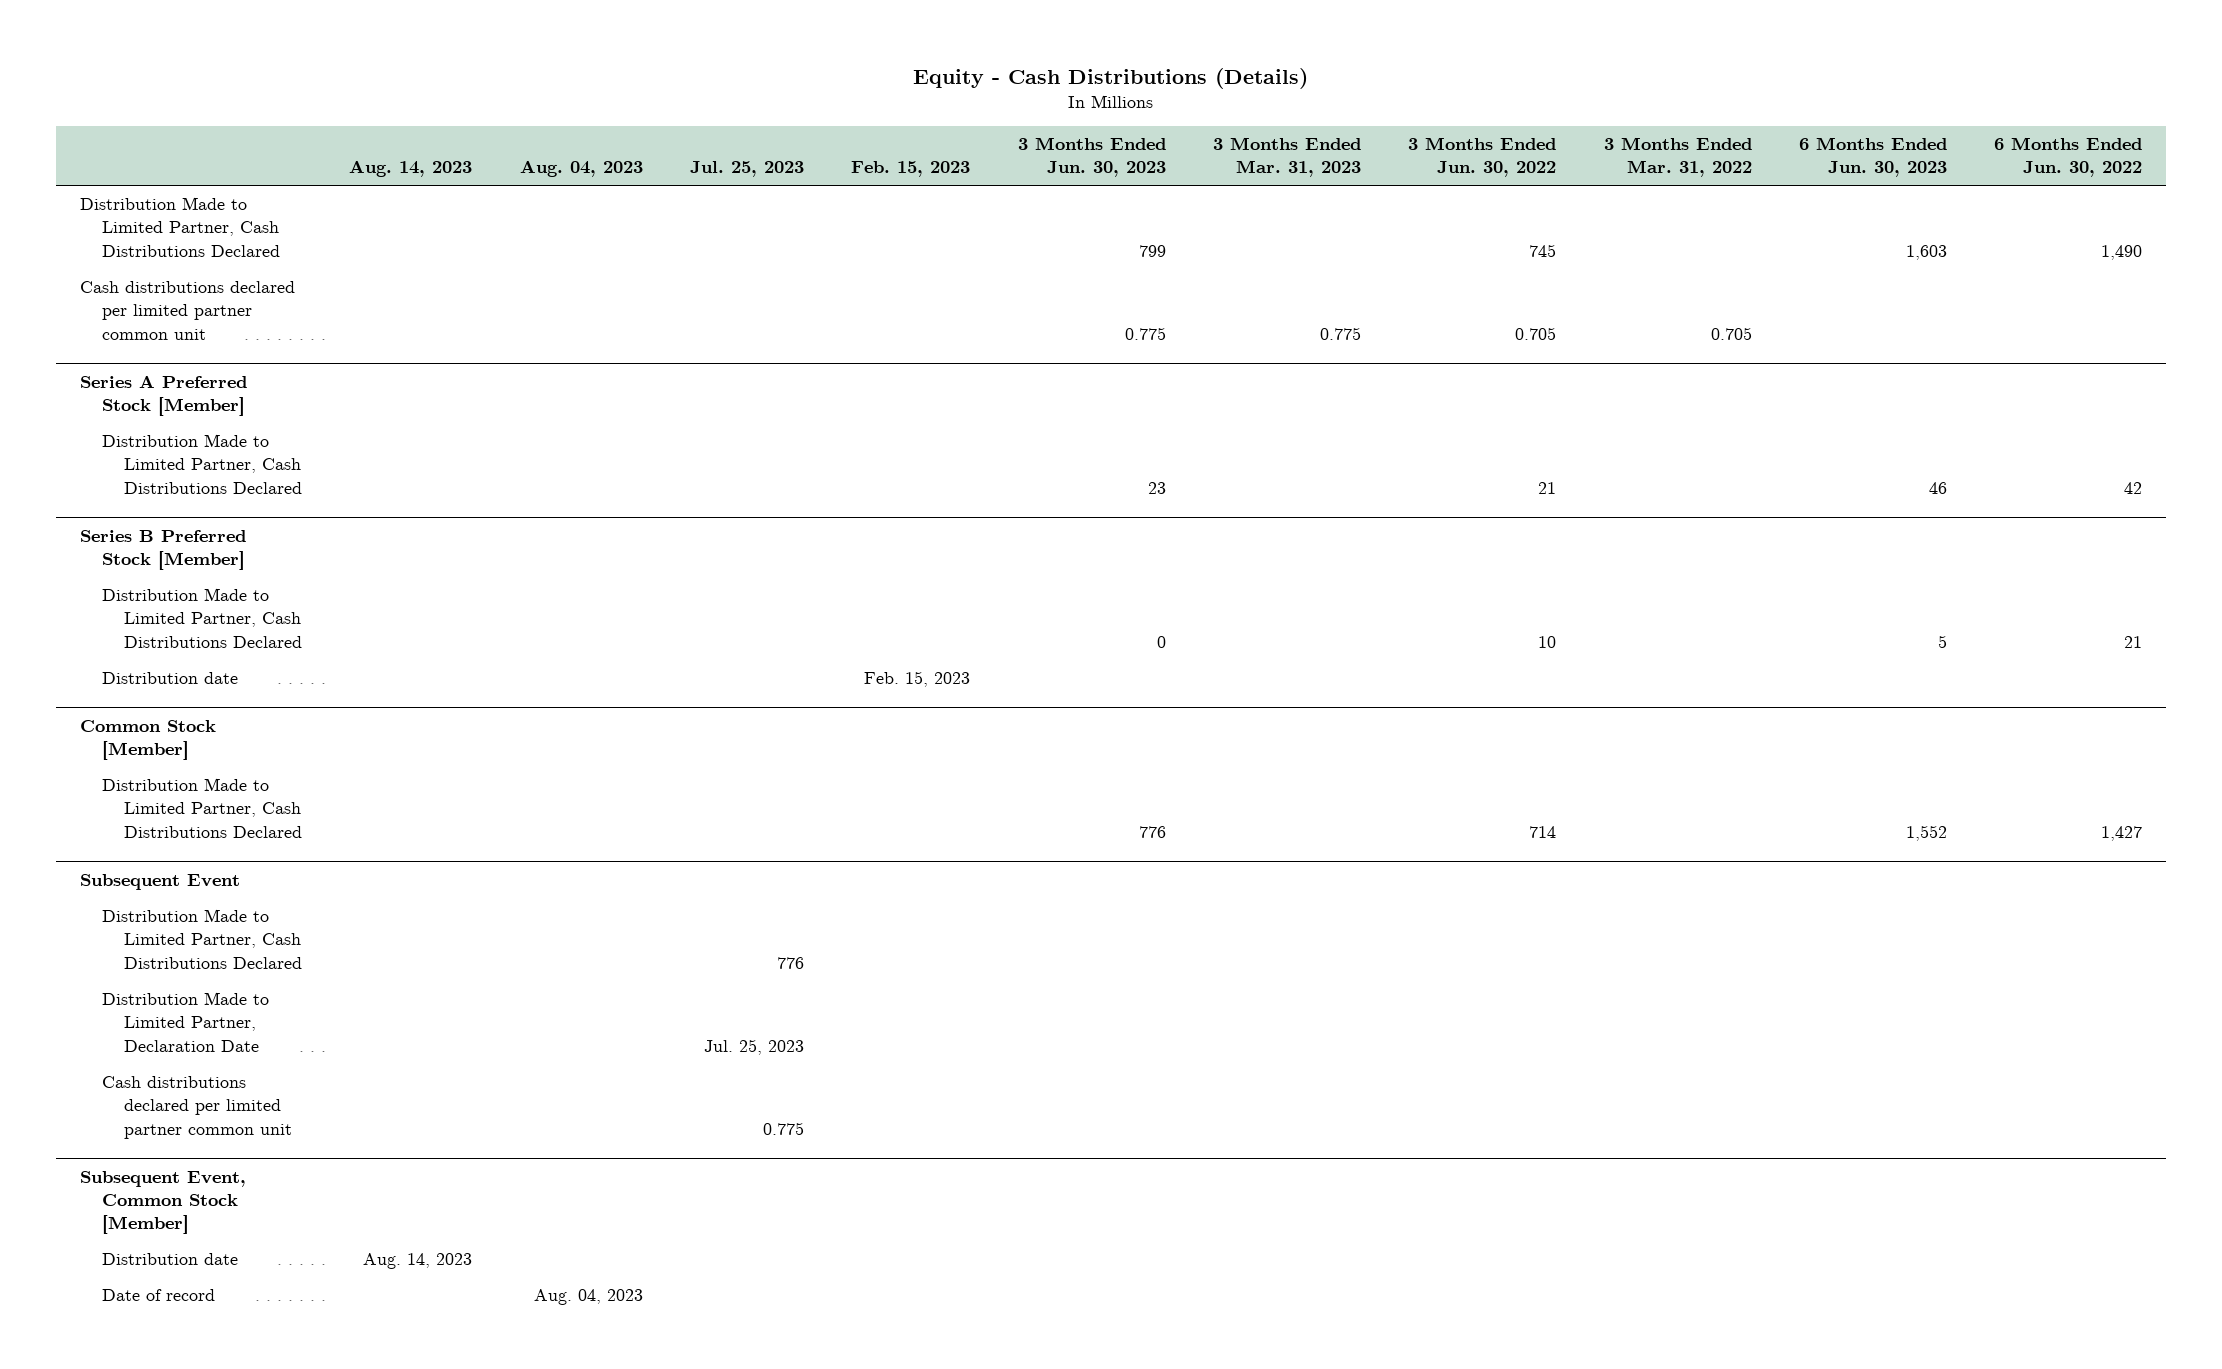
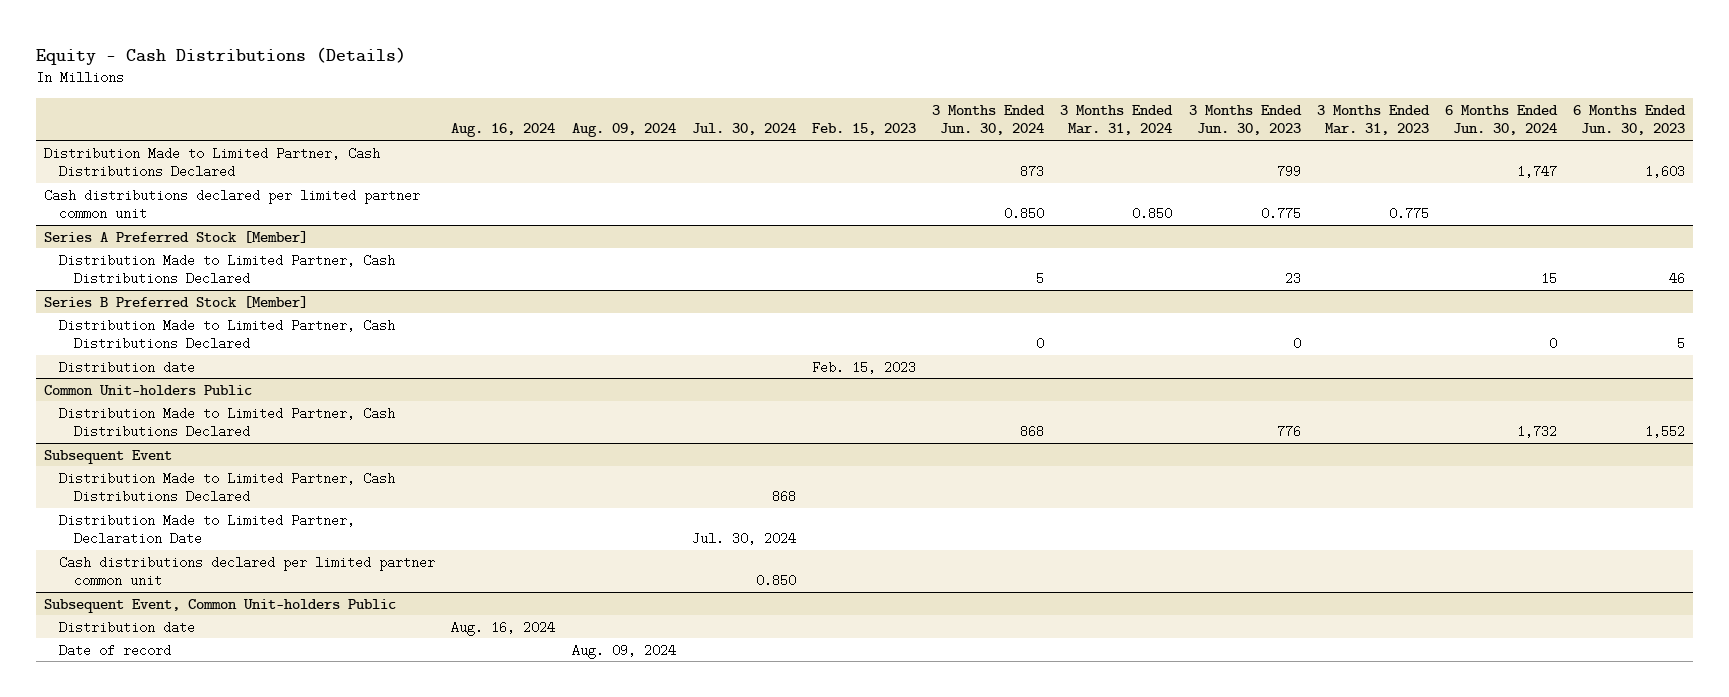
[349,160,473,178] Aug. 14, 2023 -> none
[519,160,643,178] Aug. 04, 2023 -> none
[690,161,805,178] Jul. 25, 2023 -> none
[1408,137,1557,178] 3 Months Ended Jun. 30, 2022 -> none
[1603,137,1752,178] 3 Months Ended Mar. 31, 2022 -> none
[1994,137,2143,178] 6 Months Ended Jun. 30, 2022 -> none
none -> [451,123,556,138] Aug. 16, 2024
none -> [571,123,676,138] Aug. 09, 2024
none -> [691,123,796,136] Jul. 30, 2024
none -> [932,104,1046,136] 3 Months Ended Jun. 30, 2024
none -> [1060,104,1174,136] 3 Months Ended Mar. 31, 2024
none -> [1445,104,1559,136] 6 Months Ended Jun. 30, 2024
[79,719,216,760] Common Stock [Member] -> [44,384,253,395] Common Unit-holders Public
[79,1170,246,1235] Subsequent Event, Common Stock [Member] -> none
[101,1253,238,1266] Distribution date -> none
[101,1289,215,1302] Date of record -> none
none -> [44,598,397,613] Subsequent Event, Common Unit-holders Public
none -> [59,620,196,634] Distribution date
none -> [59,643,172,657] Date of record

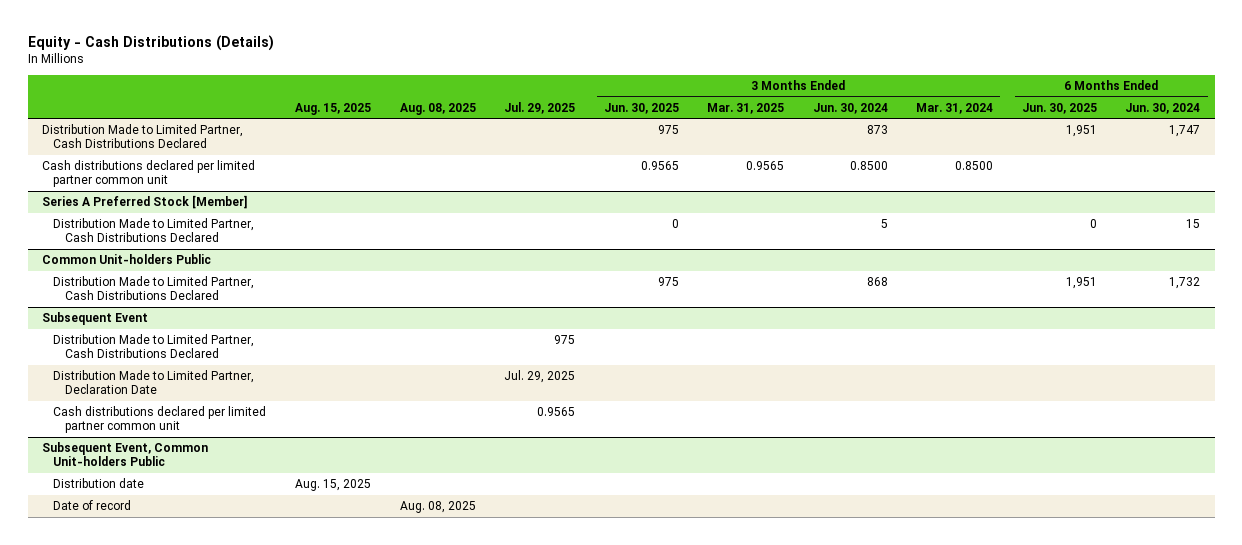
[451,123,556,138] Aug. 16, 2024 -> none
[571,123,676,138] Aug. 09, 2024 -> none
[691,123,796,136] Jul. 30, 2024 -> none
[811,123,916,136] Feb. 15, 2023 -> none
[1188,104,1302,136] 3 Months Ended Jun. 30, 2023 -> none
[1316,104,1430,136] 3 Months Ended Mar. 31, 2023 -> none
[1573,104,1687,136] 6 Months Ended Jun. 30, 2023 -> none
none -> [295,102,372,115] Aug. 15, 2025
none -> [399,102,476,115] Aug. 08, 2025
none -> [504,101,576,114] Jul. 29, 2025
none -> [603,102,679,114] Jun. 30, 2025
none -> [707,102,785,114] Mar. 31, 2025
none -> [1021,102,1097,114] Jun. 30, 2025
[1004,207,1045,221] 0.850 -> [849,161,888,171] 0.8500
[1132,207,1173,221] 0.850 -> [955,161,994,171] 0.8500
[44,295,309,308] Series B Preferred Stock [Member] -> none
[59,318,396,351] Distribution Made to Limited Partner, Cash Distributions Declared -> none
[59,360,196,374] Distribution date -> none

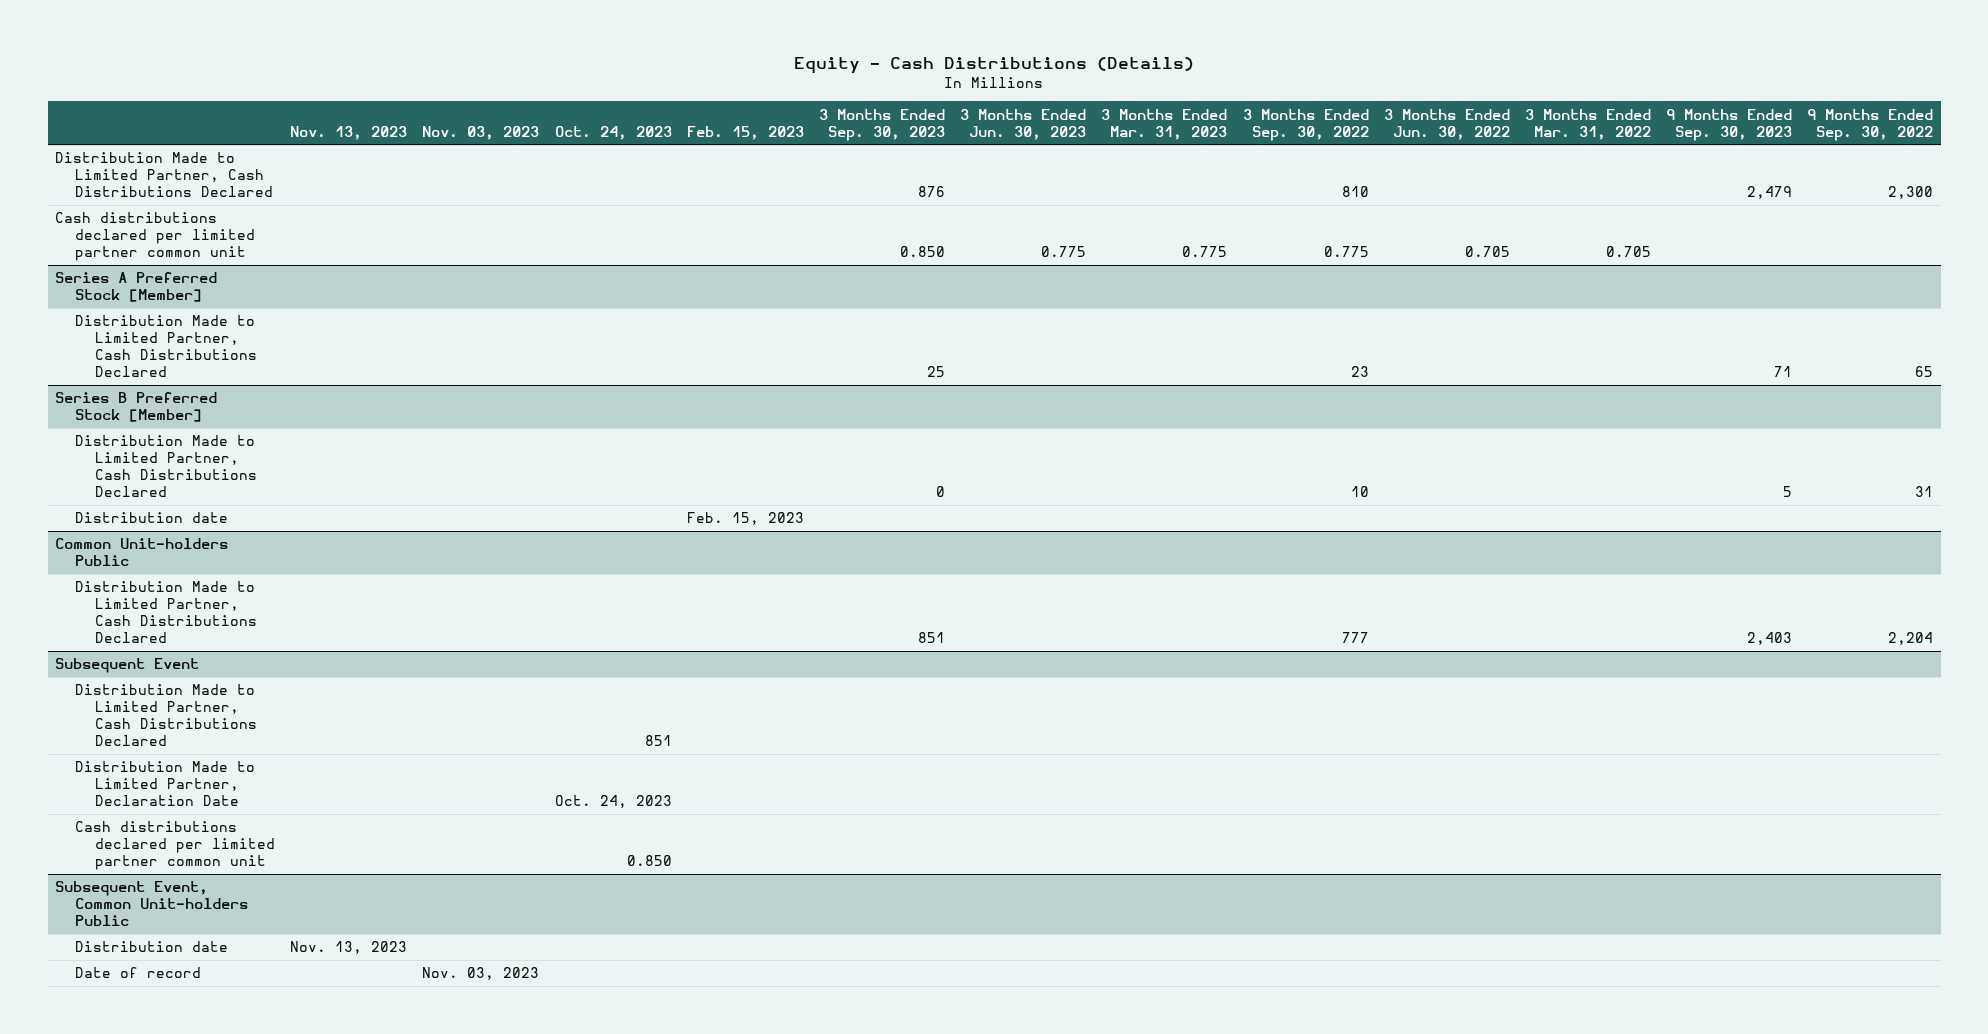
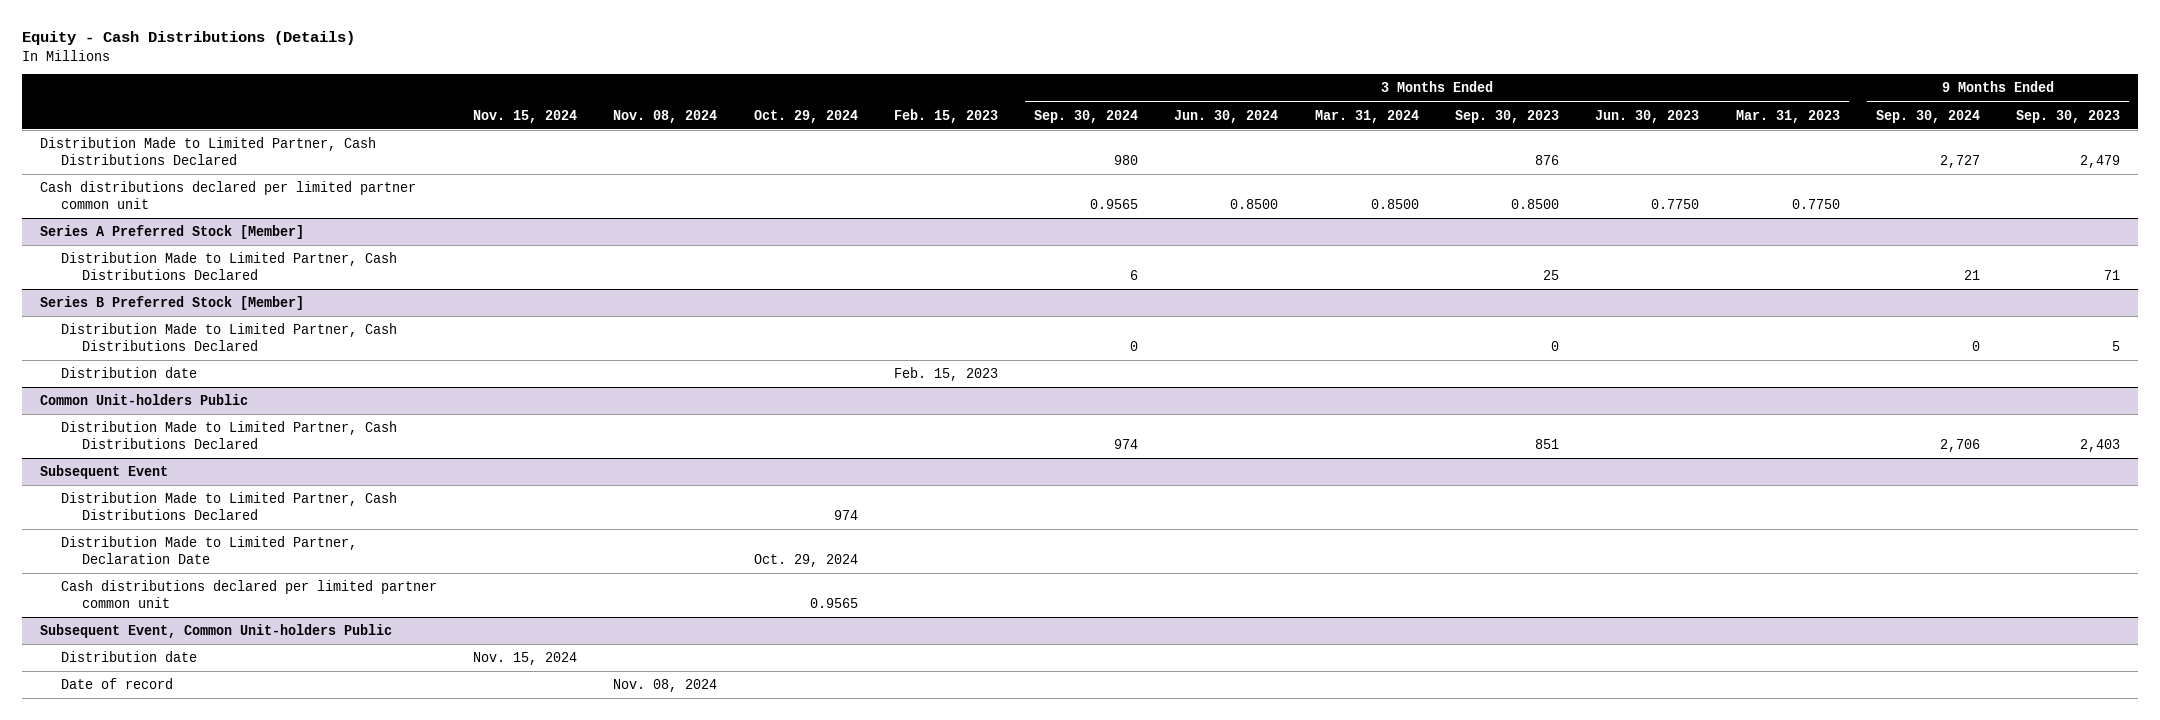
[290,125,408,140] Nov. 13, 2023 -> none
[422,125,540,140] Nov. 03, 2023 -> none
[554,125,672,140] Oct. 24, 2023 -> none
[1242,108,1369,141] 3 Months Ended Sep. 30, 2022 -> none
[1383,108,1510,140] 3 Months Ended Jun. 30, 2022 -> none
[1524,108,1651,140] 3 Months Ended Mar. 31, 2022 -> none
[1807,108,1934,141] 9 Months Ended Sep. 30, 2022 -> none
none -> [473,109,578,123] Nov. 15, 2024
none -> [613,109,718,123] Nov. 08, 2024
none -> [753,109,858,123] Oct. 29, 2024
none -> [1034,109,1139,123] Sep. 30, 2024
none -> [1174,109,1279,123] Jun. 30, 2024
none -> [1314,109,1419,123] Mar. 31, 2024
none -> [1875,109,1980,123] Sep. 30, 2024
[899,246,945,258] 0.850 -> [1511,199,1560,210] 0.8500
[1041,246,1087,258] 0.775 -> [1651,199,1700,210] 0.7750
[1182,246,1228,258] 0.775 -> [1791,199,1840,210] 0.7750

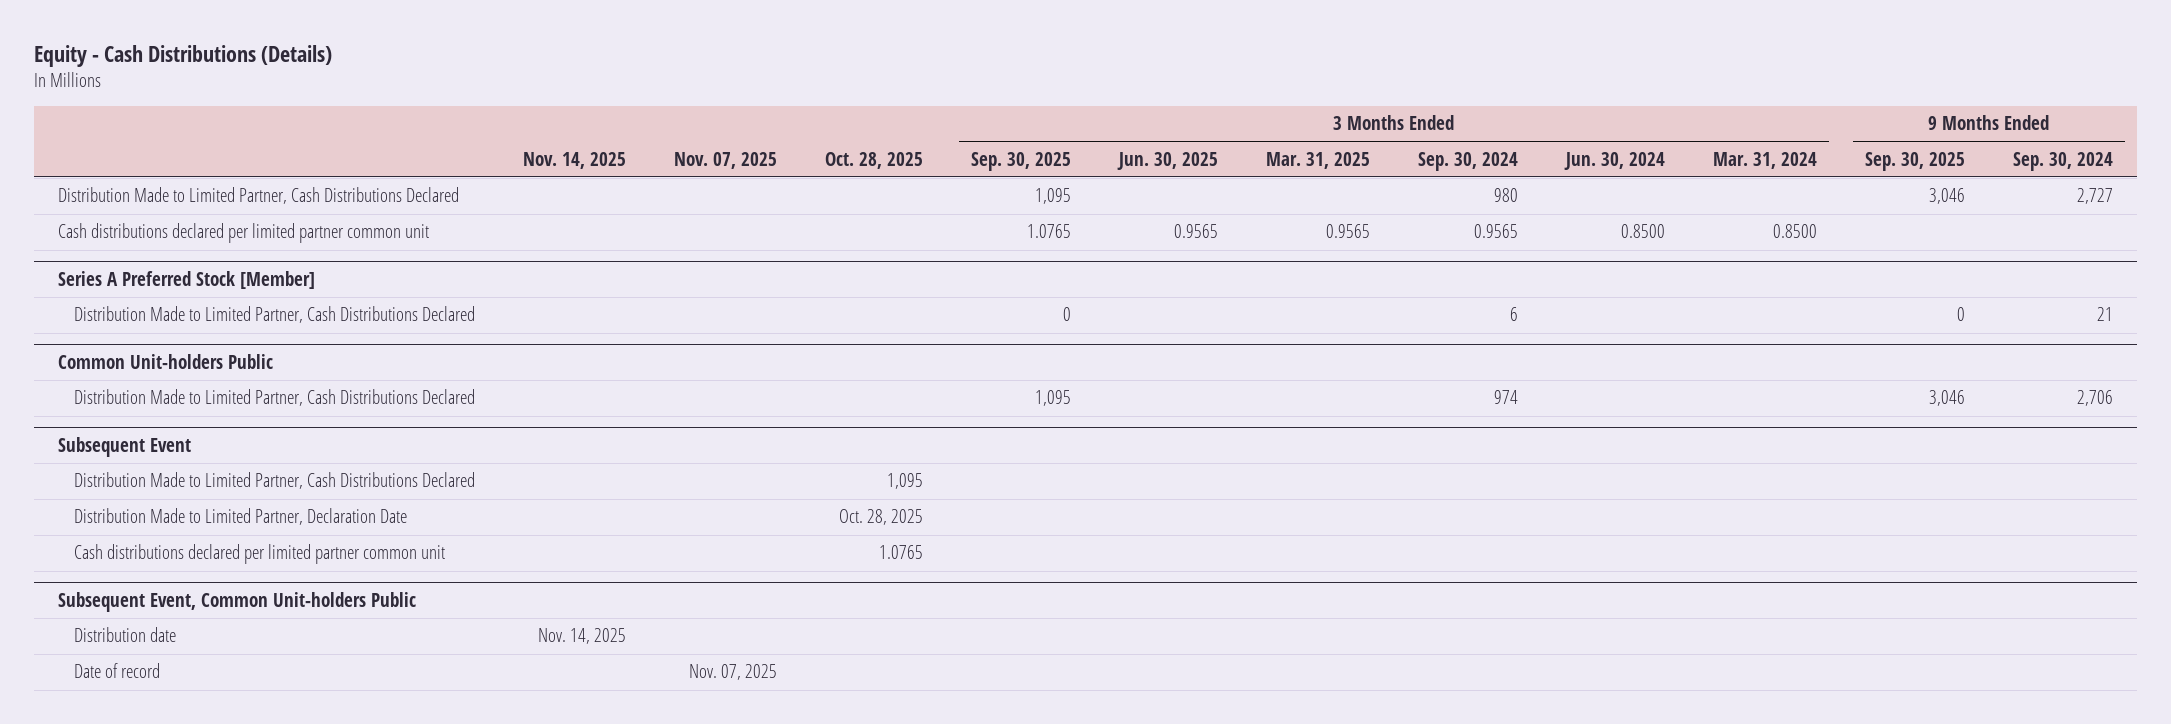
[473,109,578,123] Nov. 15, 2024 -> none
[613,109,718,123] Nov. 08, 2024 -> none
[753,109,858,123] Oct. 29, 2024 -> none
[893,108,998,123] Feb. 15, 2023 -> none
[1455,109,1560,123] Sep. 30, 2023 -> none
[1595,109,1700,123] Jun. 30, 2023 -> none
[1735,109,1840,123] Mar. 31, 2023 -> none
[2016,109,2121,123] Sep. 30, 2023 -> none
none -> [522,151,626,169] Nov. 14, 2025
none -> [673,151,777,169] Nov. 07, 2025
none -> [824,151,923,169] Oct. 28, 2025
none -> [970,151,1071,171] Sep. 30, 2025
none -> [1116,151,1218,170] Jun. 30, 2025
none -> [1265,151,1370,169] Mar. 31, 2025
none -> [1865,151,1966,171] Sep. 30, 2025
[39,296,304,311] Series B Preferred Stock [Member] -> none
[60,323,397,352] Distribution Made to Limited Partner, Cash Distributions Declared -> none
[60,367,197,379] Distribution date -> none

